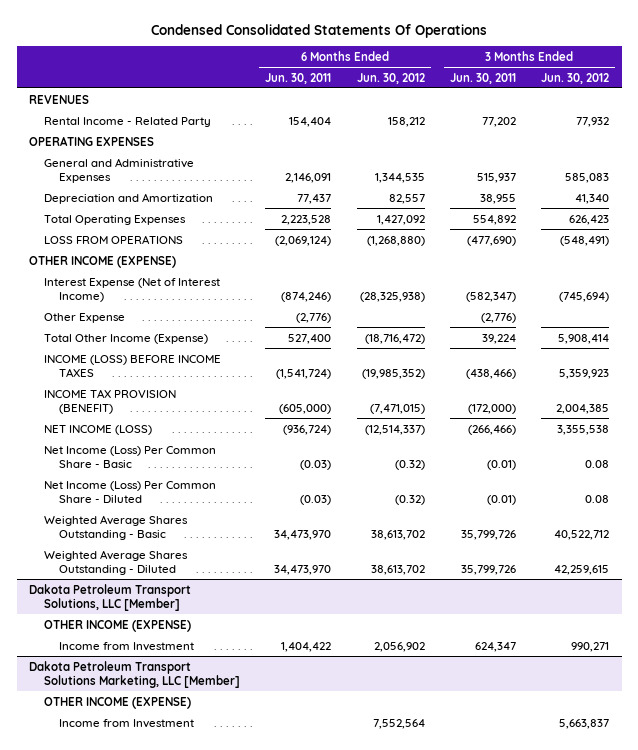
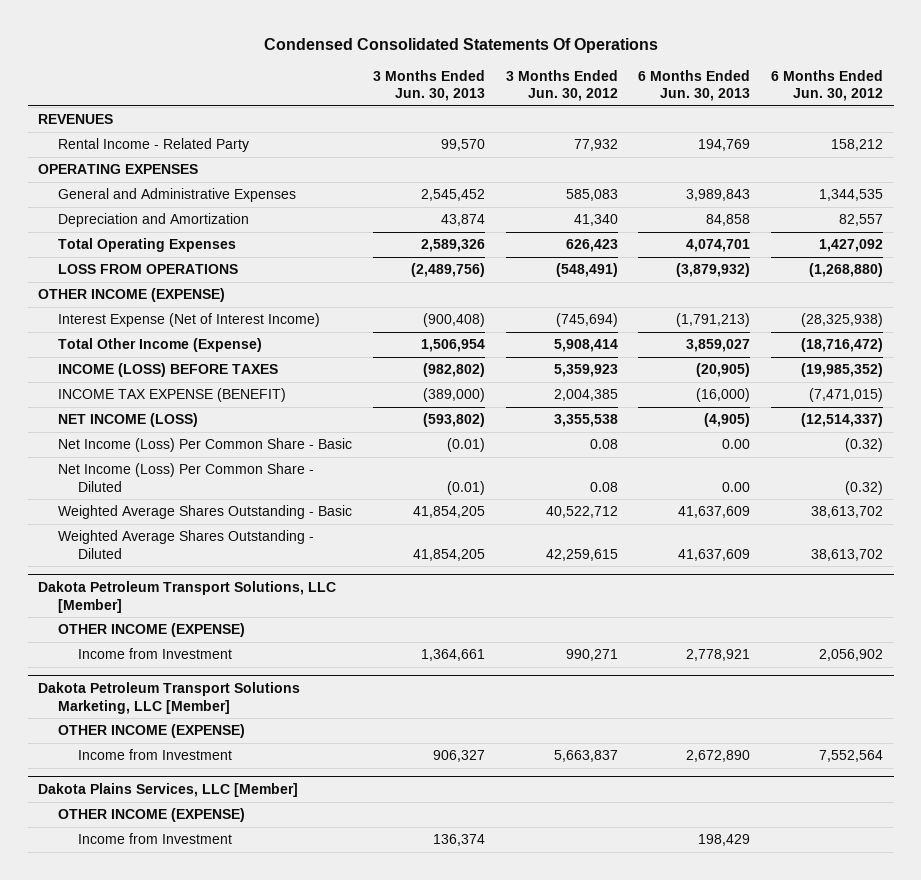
[265,72,332,84] Jun. 30, 2011 -> none
[449,72,516,84] Jun. 30, 2011 -> none
none -> [372,69,485,102] 3 Months Ended Jun. 30, 2013
none -> [638,69,751,102] 6 Months Ended Jun. 30, 2013
[44,312,126,323] Other Expense -> none
[44,354,222,378] INCOME (LOSS) BEFORE INCOME TAXES -> [57,363,278,378] INCOME (LOSS) BEFORE TAXES
[44,388,177,415] INCOME TAX PROVISION (BENEFIT) -> [57,388,286,403] INCOME TAX EXPENSE (BENEFIT)
none -> [38,783,299,798] Dakota Plains Services, LLC [Member]
none -> [57,808,245,823] OTHER INCOME (EXPENSE)
none -> [77,833,232,845] Income from Investment

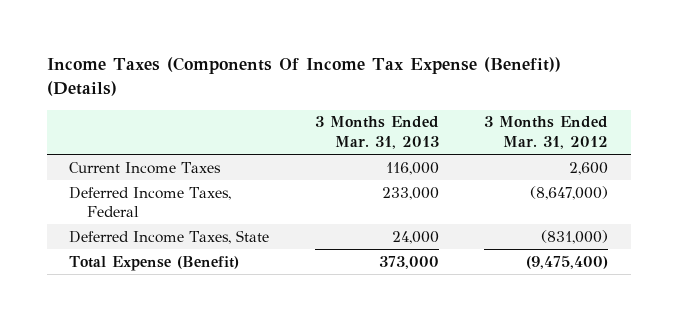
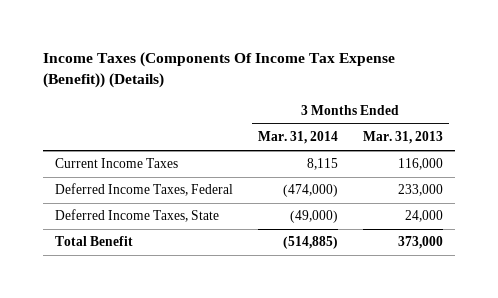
[484,116,609,149] 3 Months Ended Mar. 31, 2012 -> none
none -> [257,131,338,145] Mar. 31, 2014
[69,255,240,271] Total Expense (Benefit) -> [54,236,133,247] Total Benefit

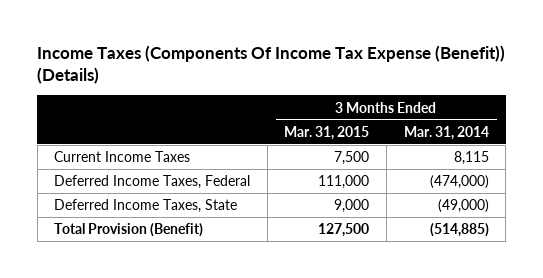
[362,131,443,145] Mar. 31, 2013 -> none
none -> [284,125,370,140] Mar. 31, 2015
[54,236,133,247] Total Benefit -> [54,223,204,238] Total Provision (Benefit)

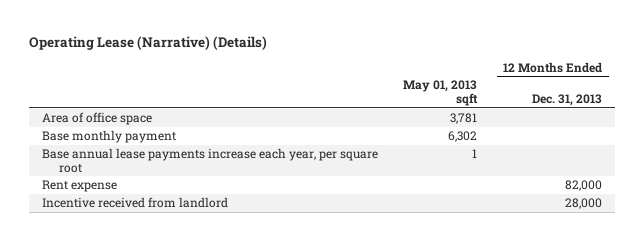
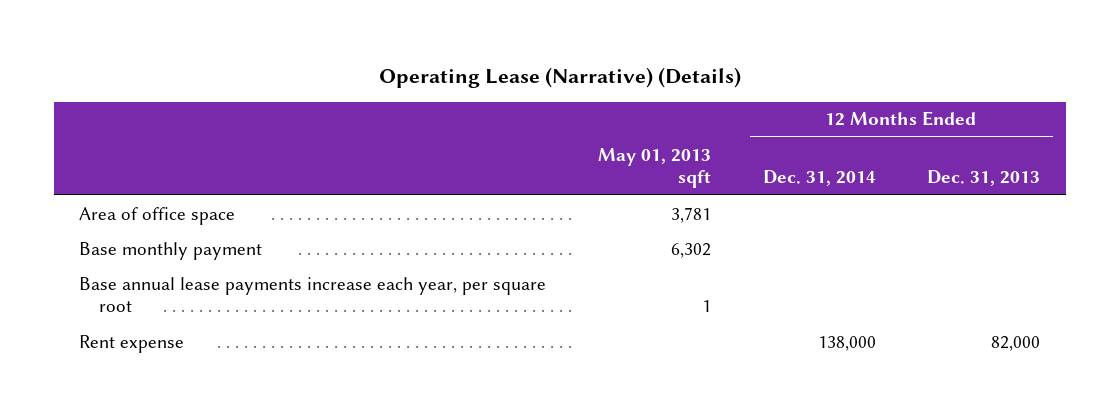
none -> [762,170,876,187] Dec. 31, 2014
[41,197,228,209] Incentive received from landlord -> none

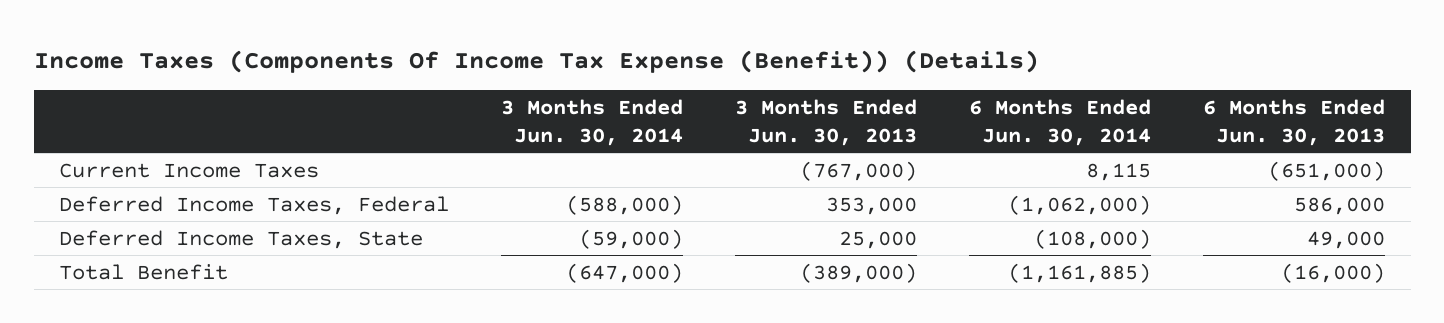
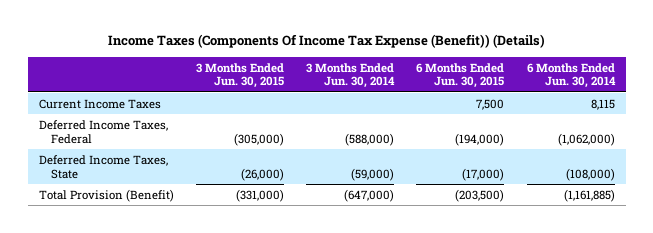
[735,99,918,146] 3 Months Ended Jun. 30, 2013 -> none
[1202,99,1385,146] 6 Months Ended Jun. 30, 2013 -> none
none -> [195,62,284,89] 3 Months Ended Jun. 30, 2015
none -> [416,62,505,89] 6 Months Ended Jun. 30, 2015
[59,263,229,280] Total Benefit -> [38,188,174,202] Total Provision (Benefit)

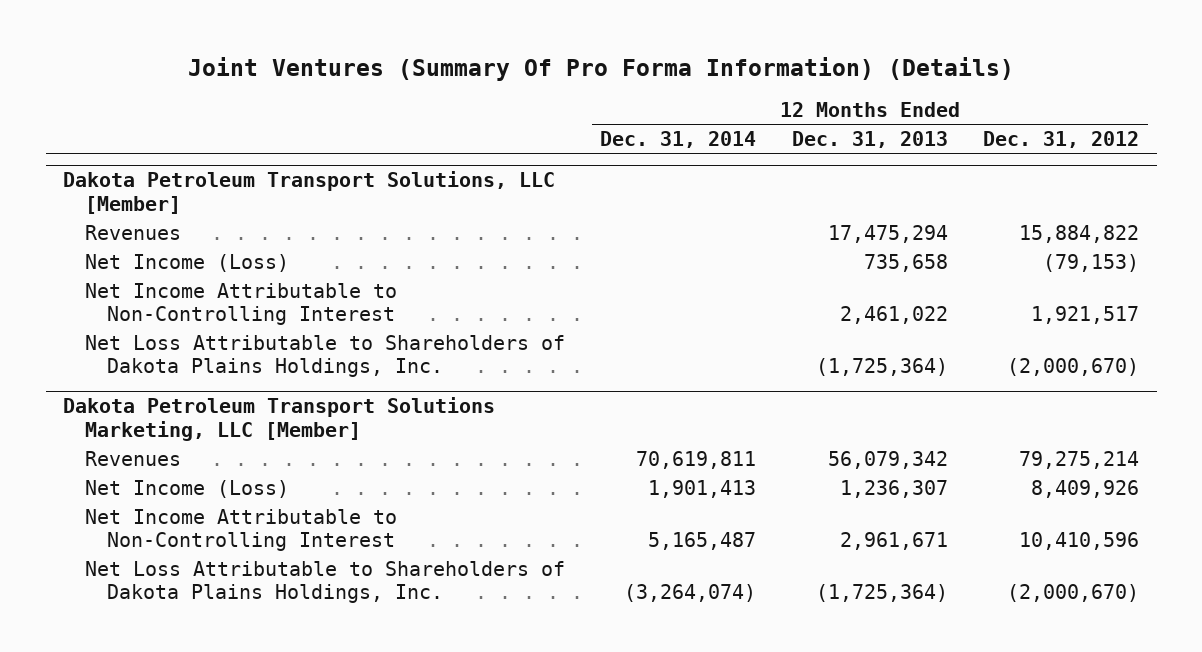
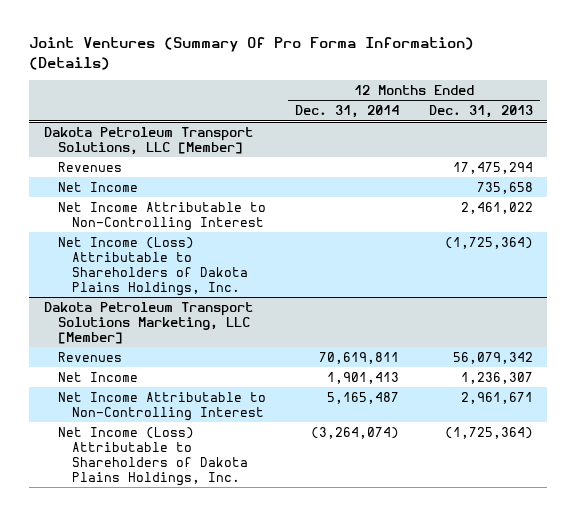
[982,130,1139,148] Dec. 31, 2012 -> none
[85,253,290,272] Net Income (Loss) -> [58,181,139,192] Net Income
[85,334,566,378] Net Loss Attributable to Shareholders of Dakota Plains Holdings, Inc. -> [58,236,249,296] Net Income (Loss) Attributable to Shareholders of Dakota Plains Holdings, Inc.
[85,479,290,498] Net Income (Loss) -> [58,371,139,382] Net Income
[85,560,566,604] Net Loss Attributable to Shareholders of Dakota Plains Holdings, Inc. -> [58,426,249,486] Net Income (Loss) Attributable to Shareholders of Dakota Plains Holdings, Inc.

